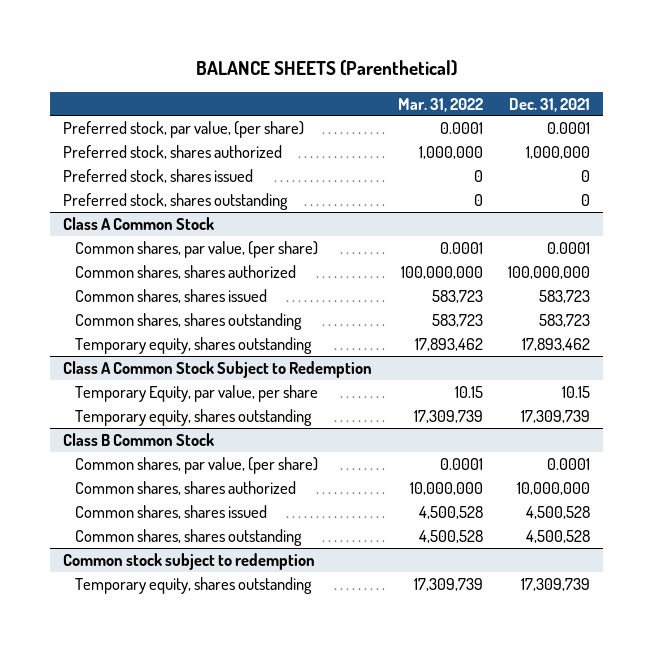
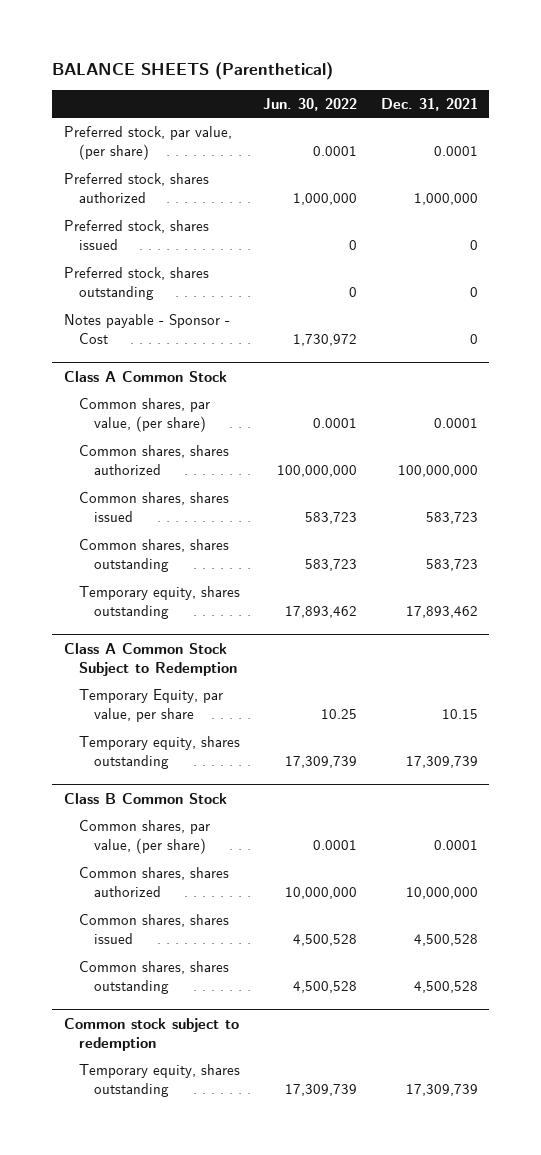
[397,97,483,112] Mar. 31, 2022 -> none
none -> [263,97,358,111] Jun. 30, 2022
none -> [63,313,230,345] Notes payable - Sponsor - Cost

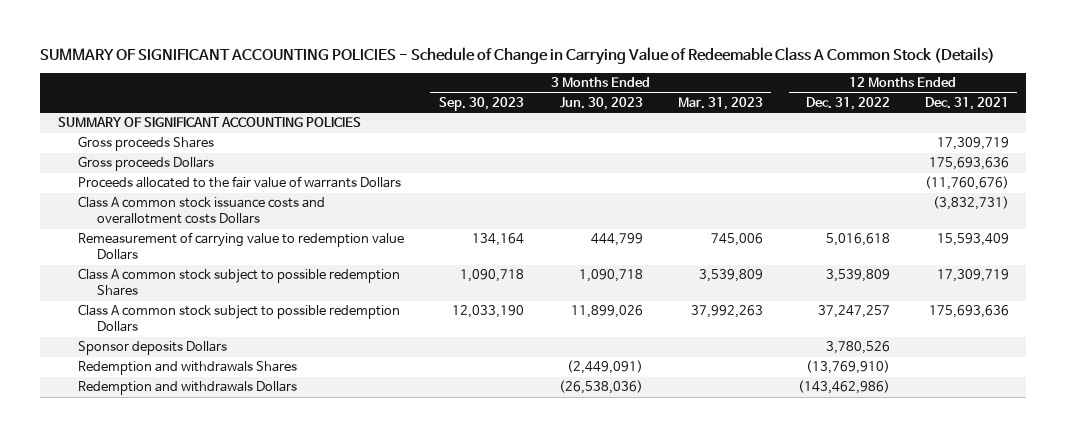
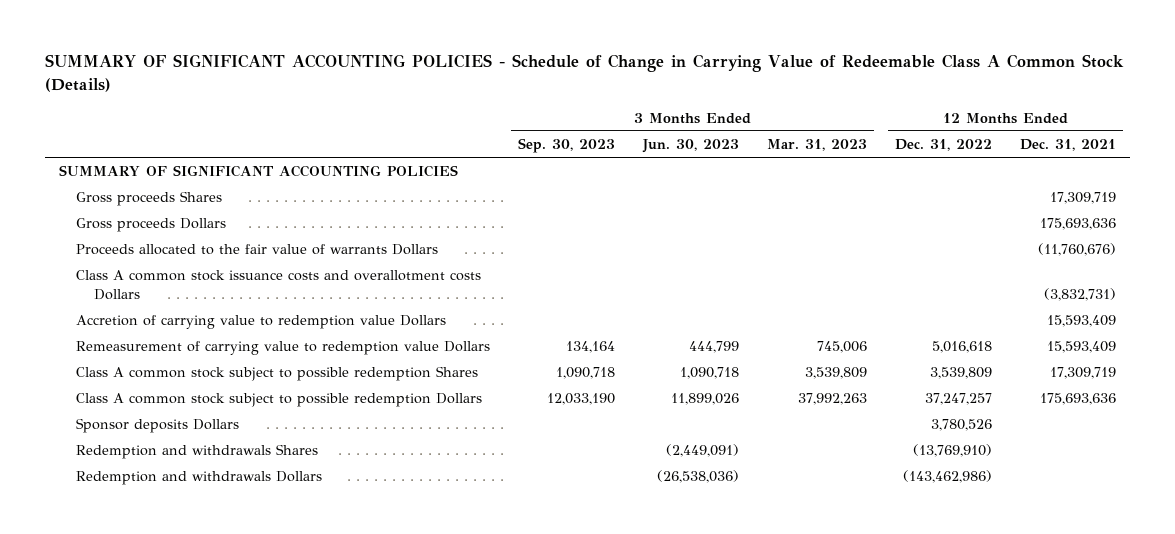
none -> [76,315,447,330] Accretion of carrying value to redemption value Dollars

